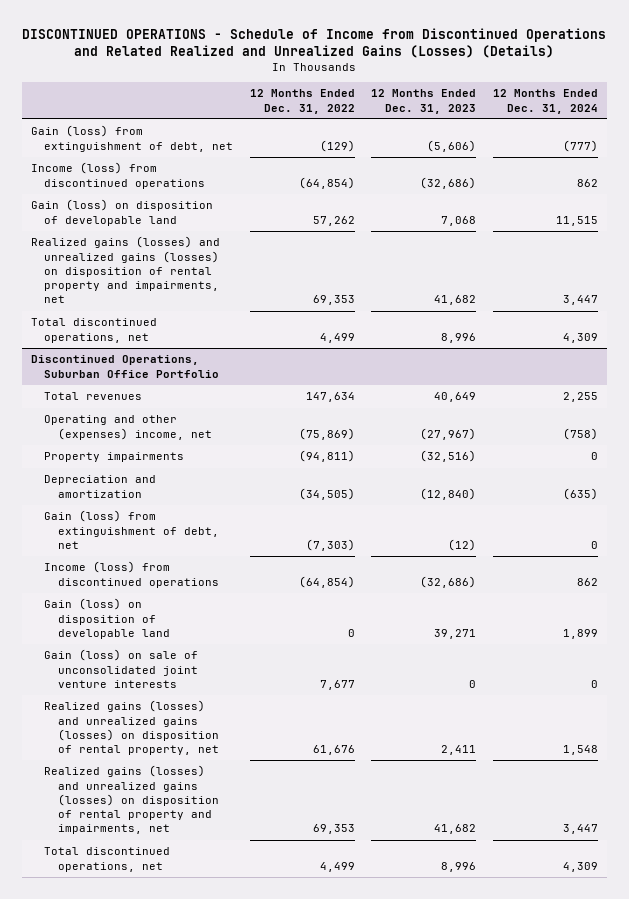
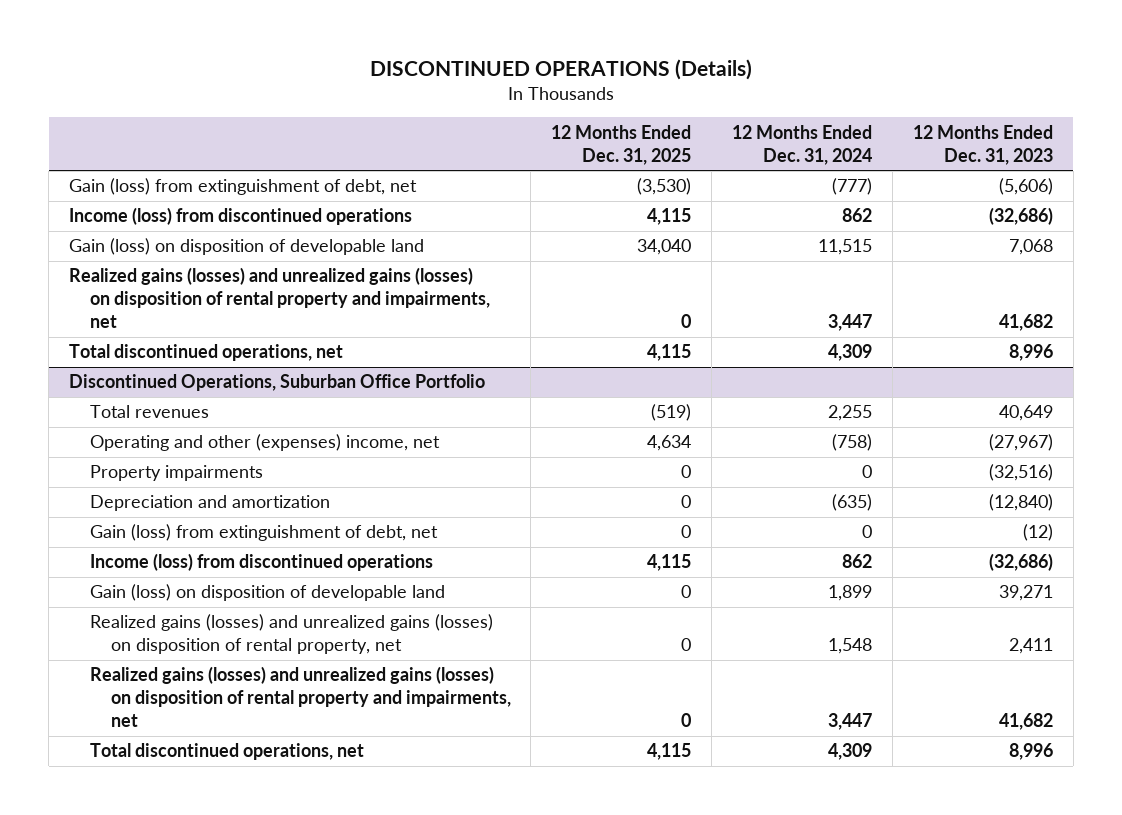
[22,28,607,59] DISCONTINUED OPERATIONS - Schedule of Income from Discontinued Operations and Related Realized and Unrealized Gains (Losses) (Details) -> [369,59,752,81] DISCONTINUED OPERATIONS (Details)
[249,89,355,114] 12 Months Ended Dec. 31, 2022 -> none
none -> [551,124,692,165] 12 Months Ended Dec. 31, 2025
[44,649,199,688] Gain (loss) on sale of unconsolidated joint venture interests -> none

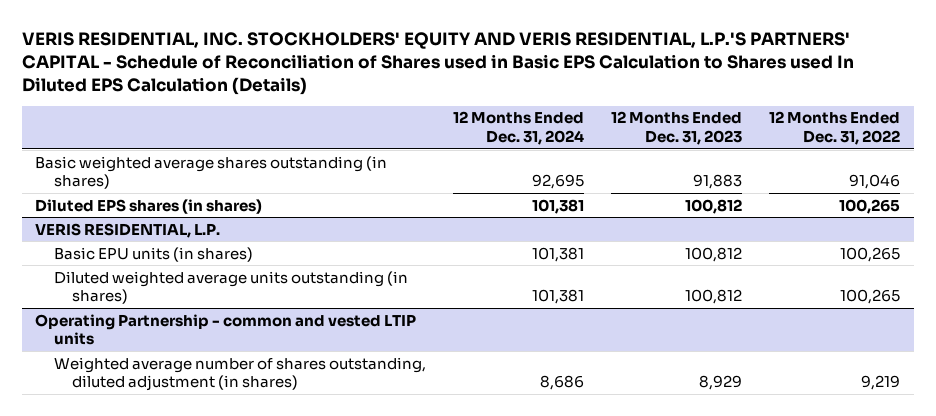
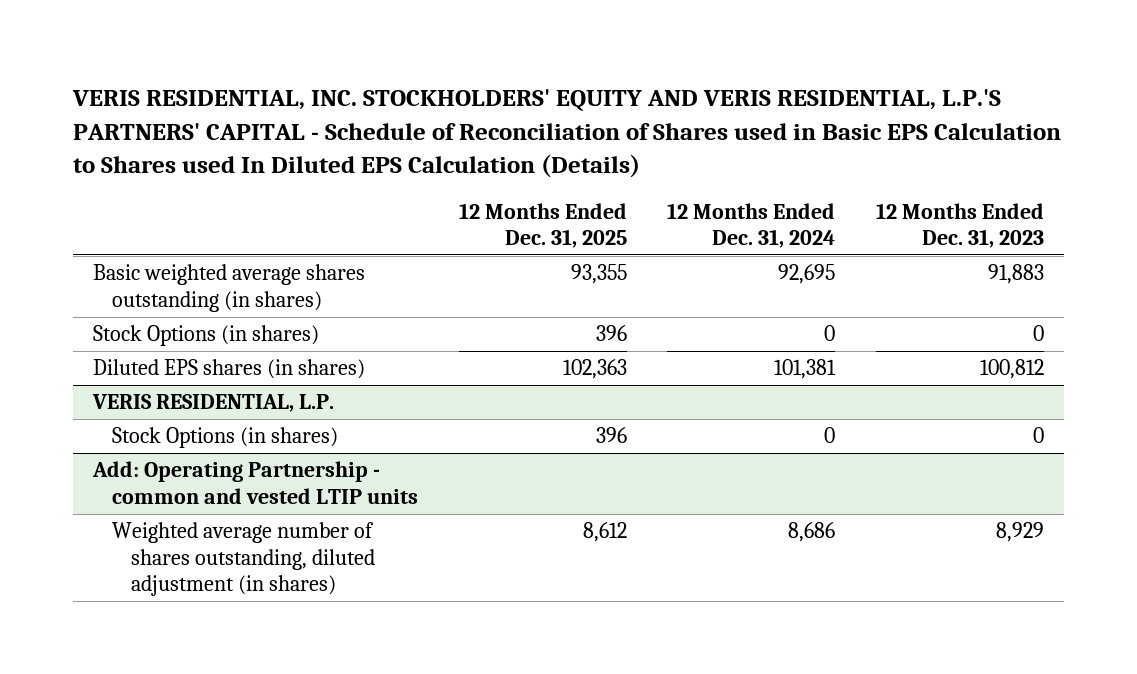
[769,111,901,146] 12 Months Ended Dec. 31, 2022 -> none
none -> [458,202,627,248] 12 Months Ended Dec. 31, 2025
none -> [93,325,320,347] Stock Options (in shares)
[53,246,253,262] Basic EPU units (in shares) -> none
[53,270,408,305] Diluted weighted average units outstanding (in shares) -> none
none -> [112,427,339,449] Stock Options (in shares)
[35,313,417,346] Operating Partnership - common and vested LTIP units -> [92,461,419,504] Add: Operating Partnership - common and vested LTIP units

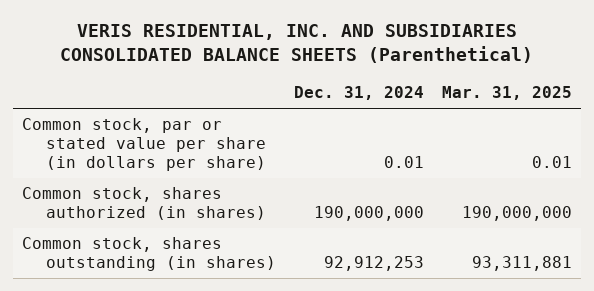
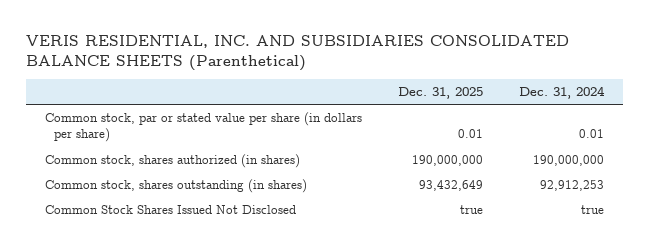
[441,86,572,101] Mar. 31, 2025 -> none
none -> [398,86,484,99] Dec. 31, 2025
none -> [44,205,296,215] Common Stock Shares Issued Not Disclosed

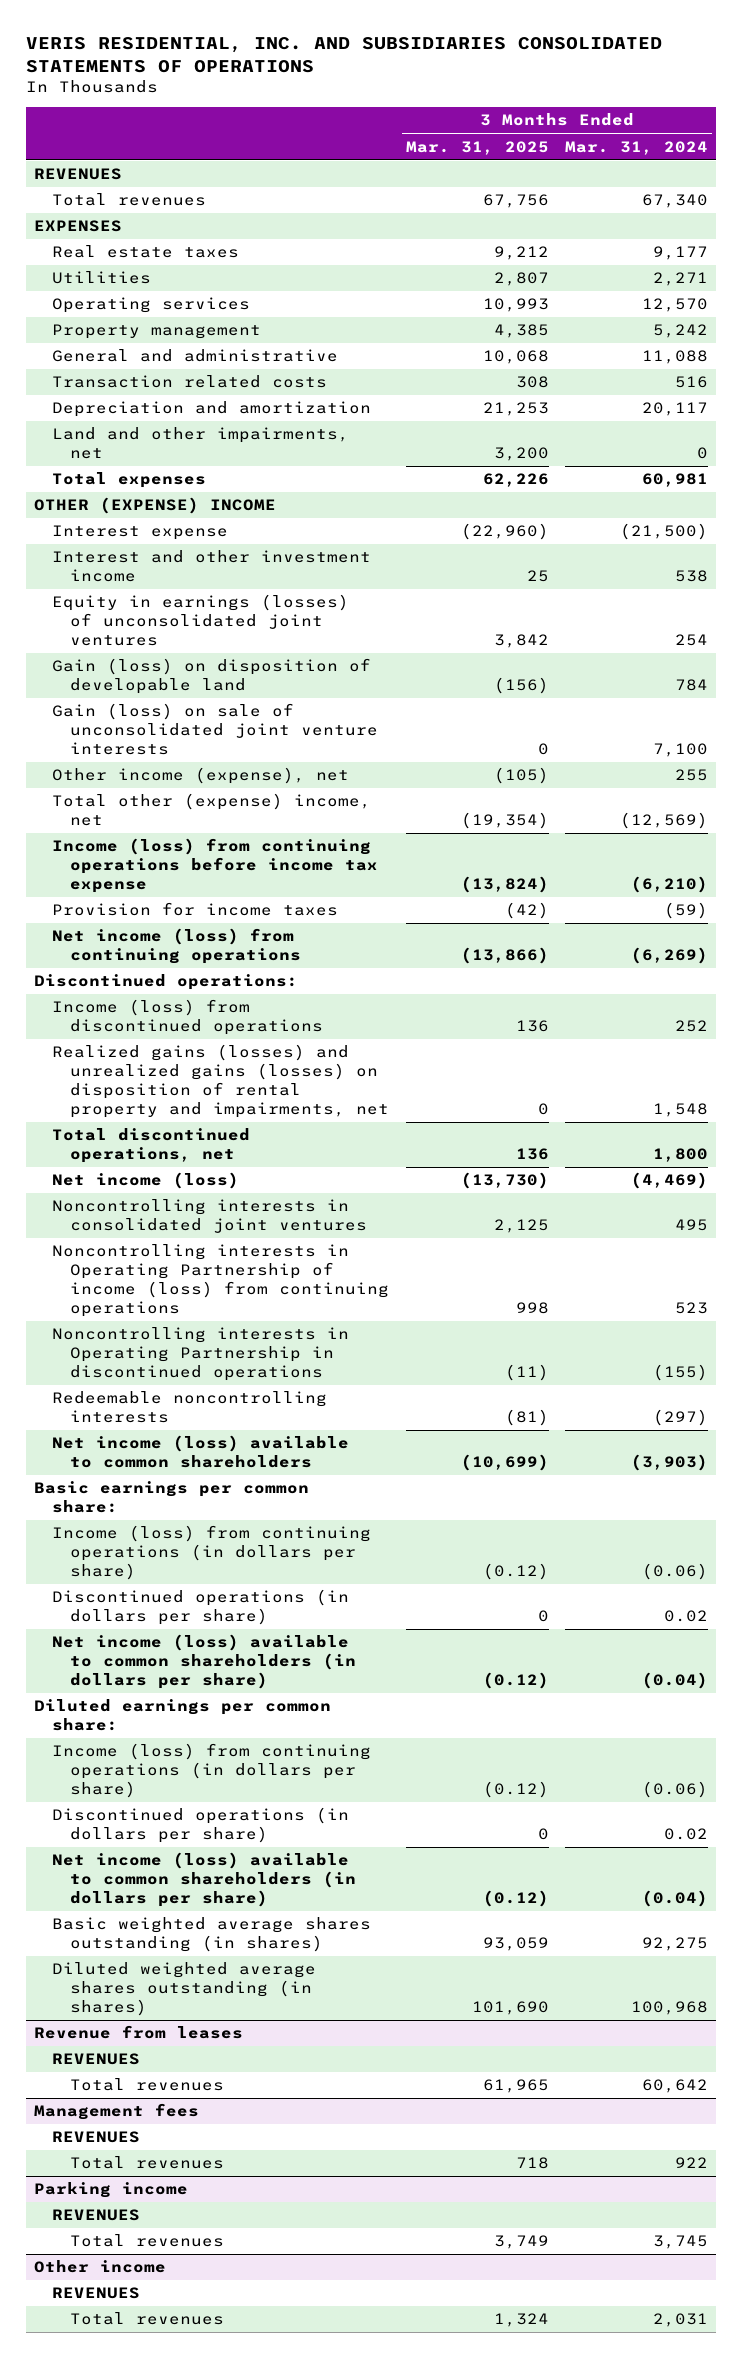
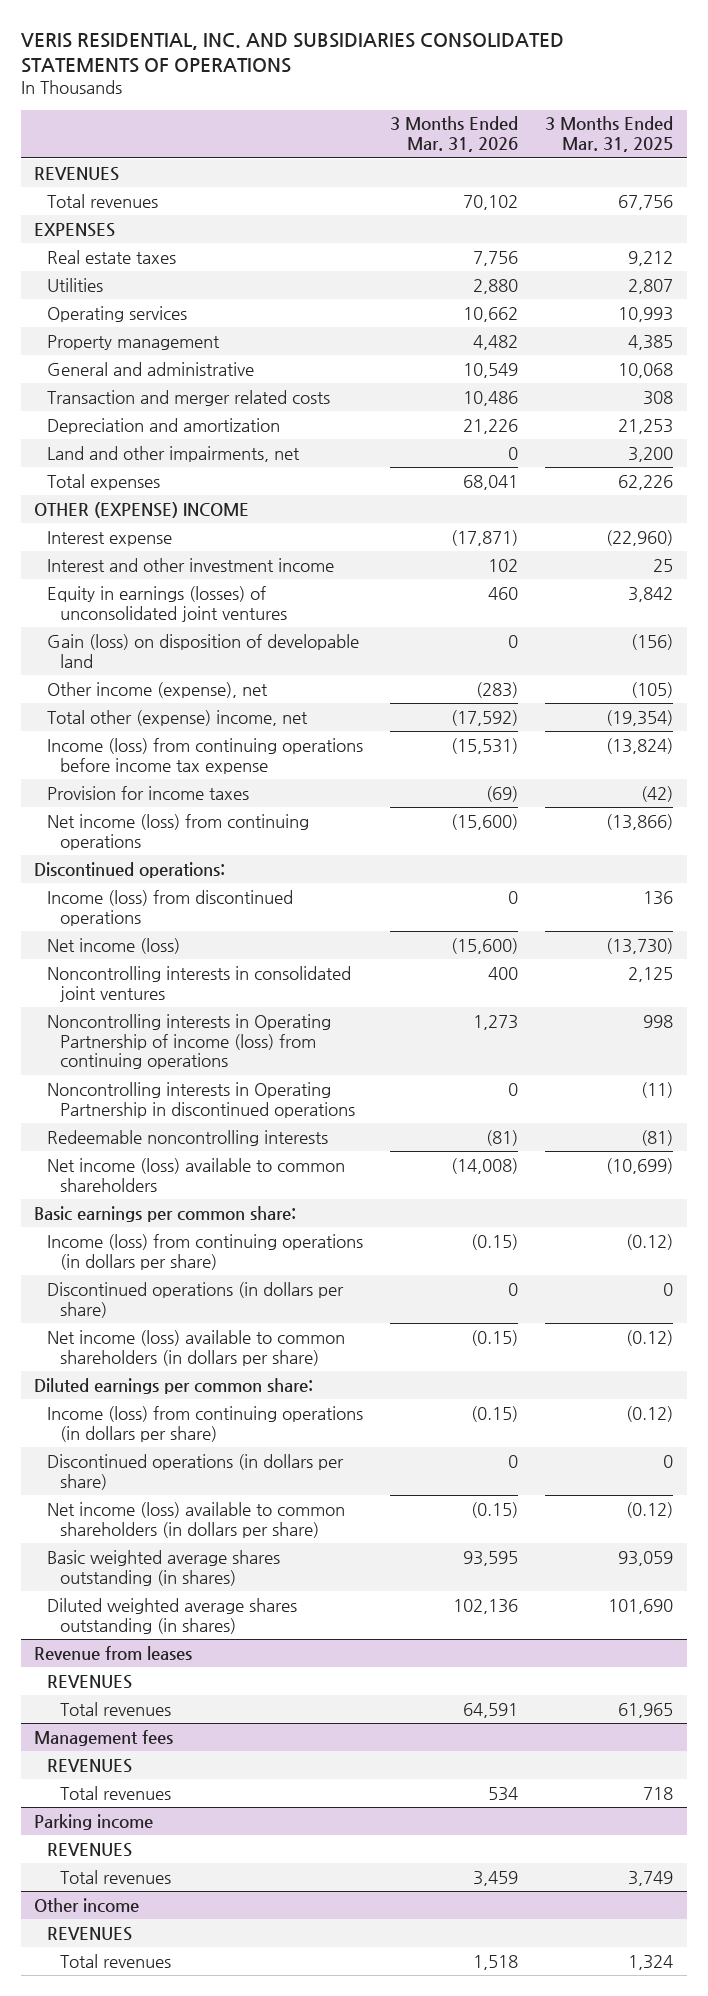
[565,140,709,155] Mar. 31, 2024 -> none
none -> [390,116,519,153] 3 Months Ended Mar. 31, 2026
[52,375,328,389] Transaction related costs -> [47,389,331,406] Transaction and merger related costs
[52,703,379,756] Gain (loss) on sale of unconsolidated joint venture interests -> none
[52,1044,390,1118] Realized gains (losses) and unrealized gains (losses) on disposition of rental property and impairments, net -> none
[52,1128,251,1164] Total discontinued operations, net -> none

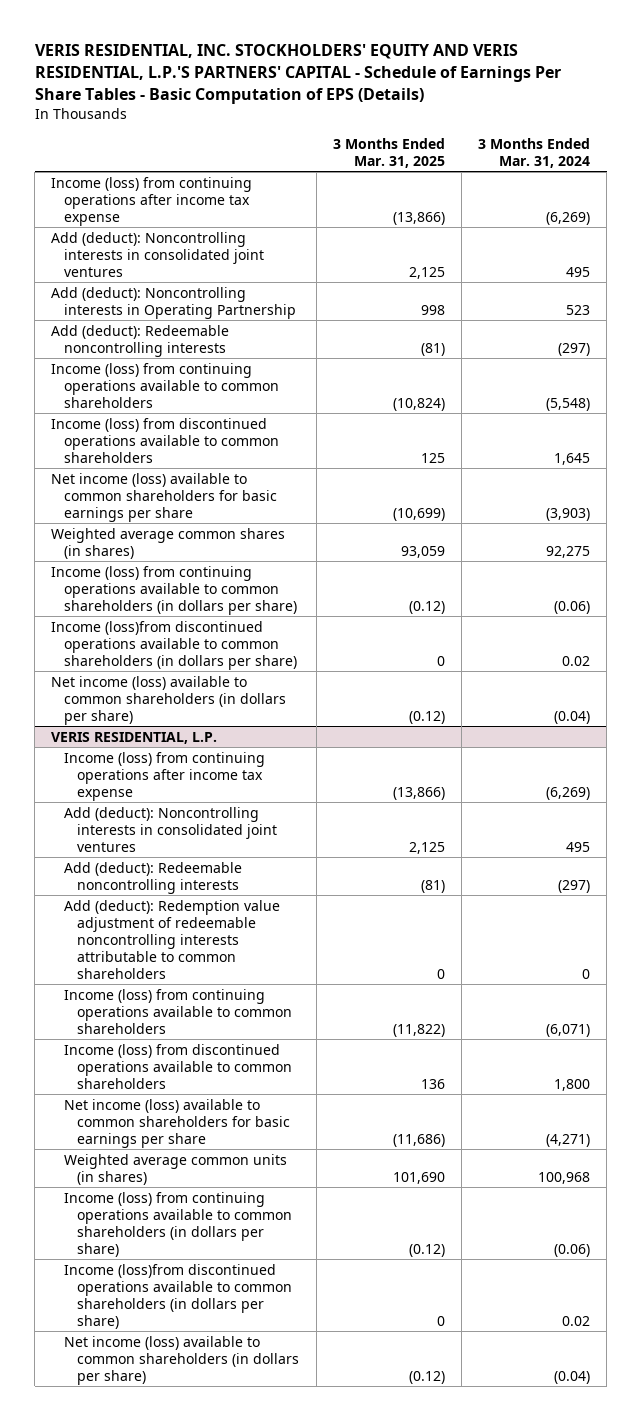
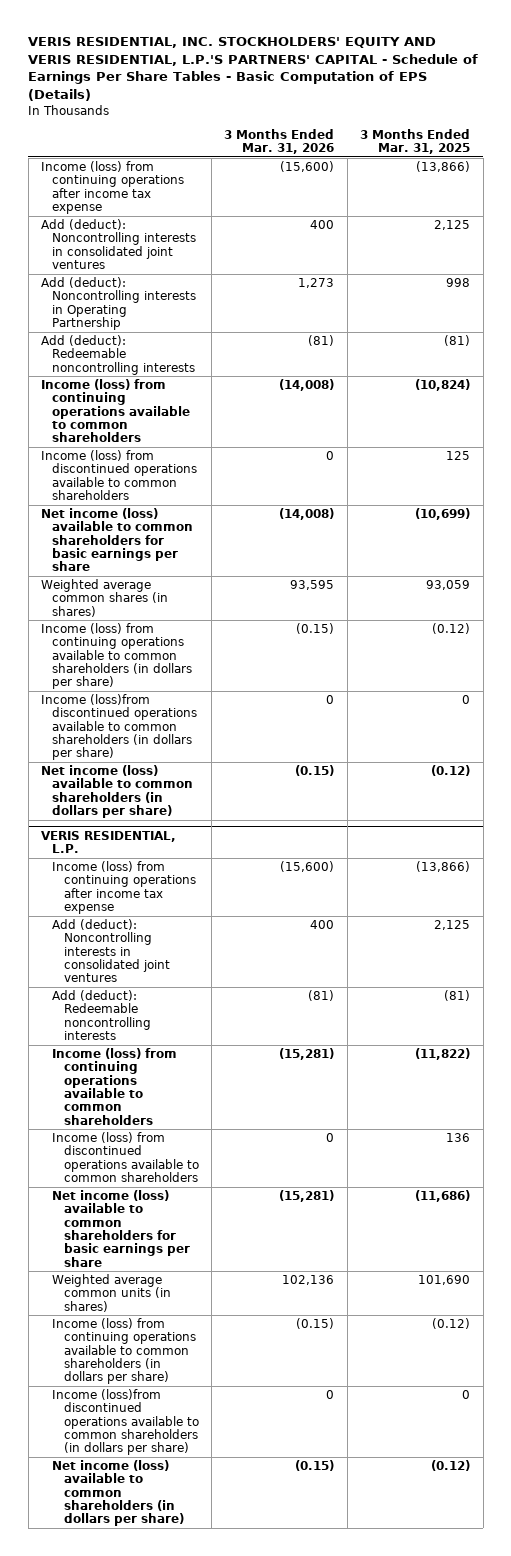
[478,137,591,168] 3 Months Ended Mar. 31, 2024 -> none
none -> [224,128,335,155] 3 Months Ended Mar. 31, 2026
[64,899,281,979] Add (deduct): Redemption value adjustment of redeemable noncontrolling interests attributable to common shareholders -> none

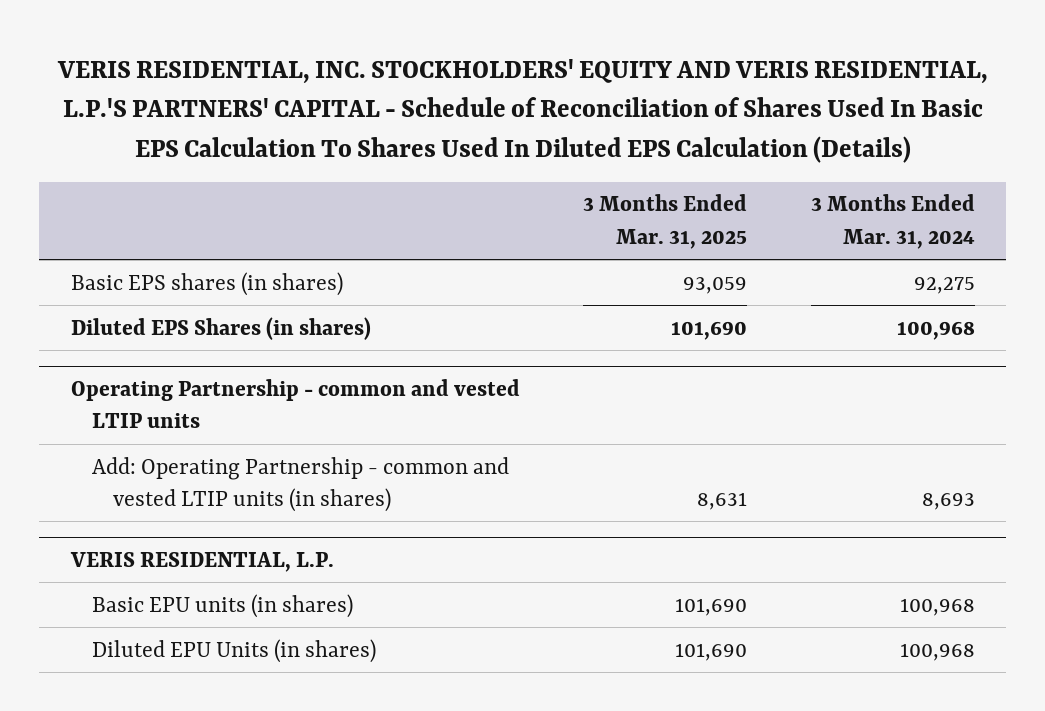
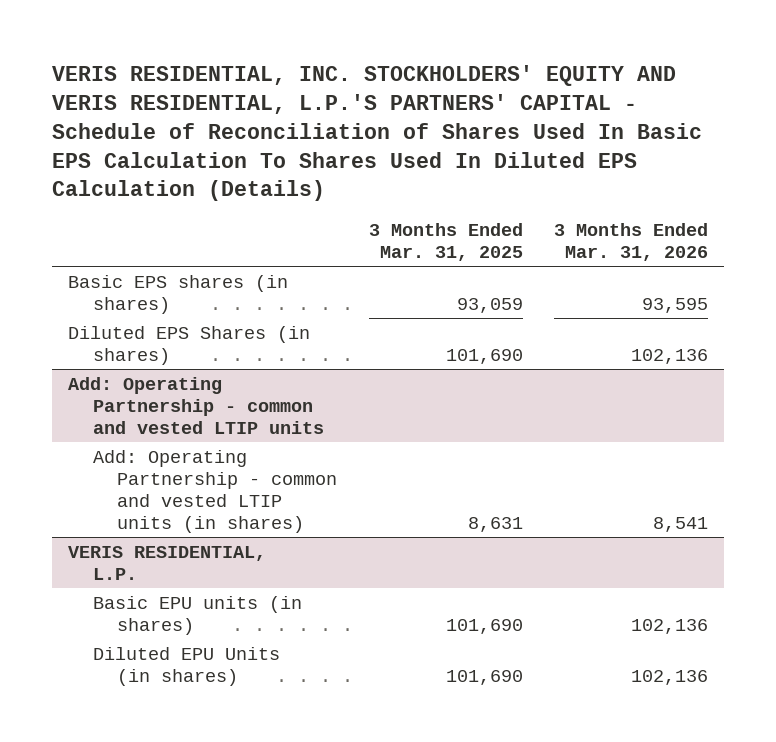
[810,194,975,249] 3 Months Ended Mar. 31, 2024 -> none
none -> [554,222,709,261] 3 Months Ended Mar. 31, 2026
[70,378,520,429] Operating Partnership - common and vested LTIP units -> [68,376,324,434] Add: Operating Partnership - common and vested LTIP units

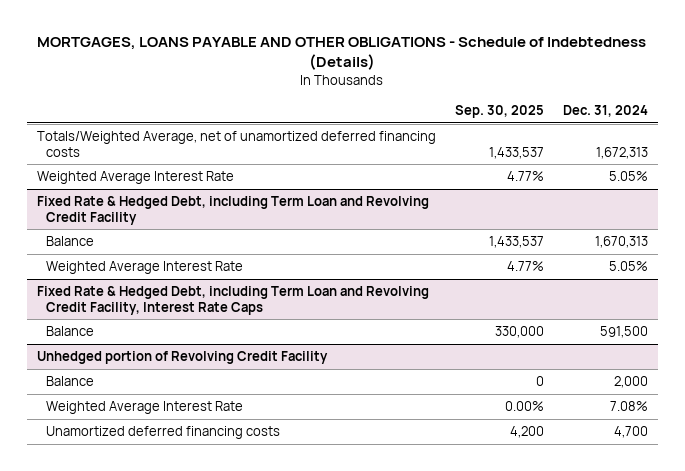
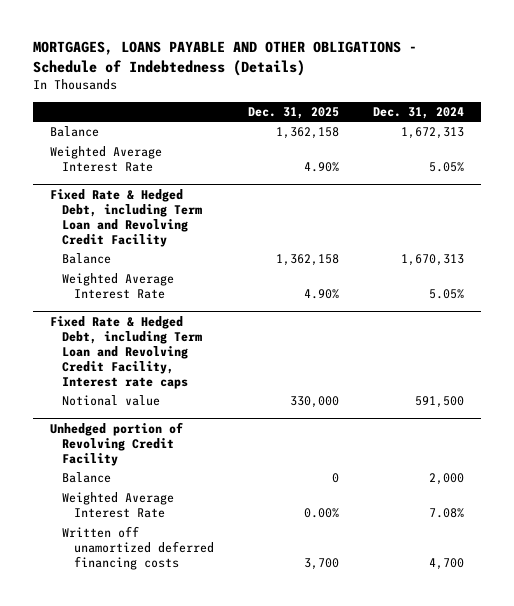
[454,105,544,119] Sep. 30, 2025 -> none
none -> [248,106,340,119] Dec. 31, 2025
[36,131,436,157] Totals/Weighted Average, net of unamortized deferred financing costs -> [49,126,99,138] Balance
[36,286,429,315] Fixed Rate & Hedged Debt, including Term Loan and Revolving Credit Facility, Interest Rate Caps -> [49,315,202,389] Fixed Rate & Hedged Debt, including Term Loan and Revolving Credit Facility, Interest rate caps
[45,326,94,337] Balance -> [61,395,160,407] Notional value
[45,426,280,440] Unamortized deferred financing costs -> [61,526,215,571] Written off unamortized deferred financing costs

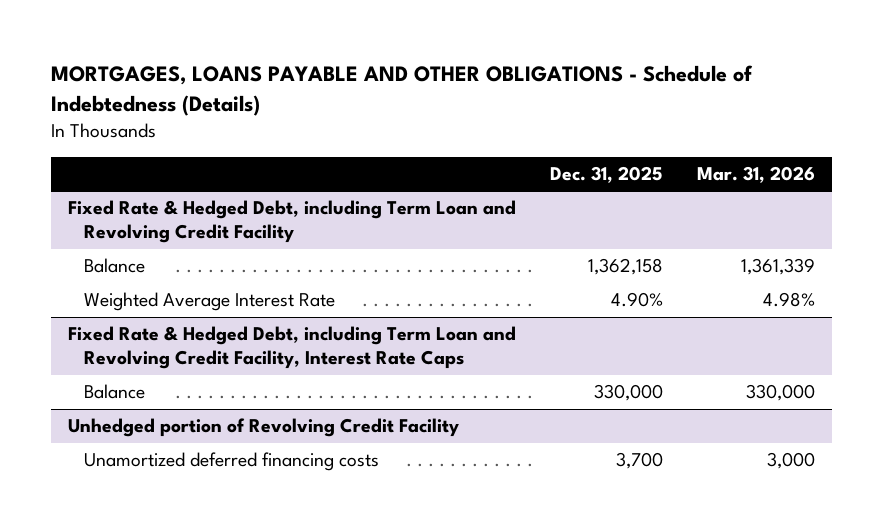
[373,106,465,119] Dec. 31, 2024 -> none
none -> [697,165,816,183] Mar. 31, 2026
[49,126,99,138] Balance -> none
[49,146,162,173] Weighted Average Interest Rate -> none
[61,395,160,407] Notional value -> none
[49,315,202,389] Fixed Rate & Hedged Debt, including Term Loan and Revolving Credit Facility, Interest rate caps -> [68,326,517,370] Fixed Rate & Hedged Debt, including Term Loan and Revolving Credit Facility, Interest Rate Caps
none -> [84,384,146,400] Balance
[61,472,111,484] Balance -> none
[61,492,174,519] Weighted Average Interest Rate -> none
[61,526,215,571] Written off unamortized deferred financing costs -> [84,452,380,472] Unamortized deferred financing costs

